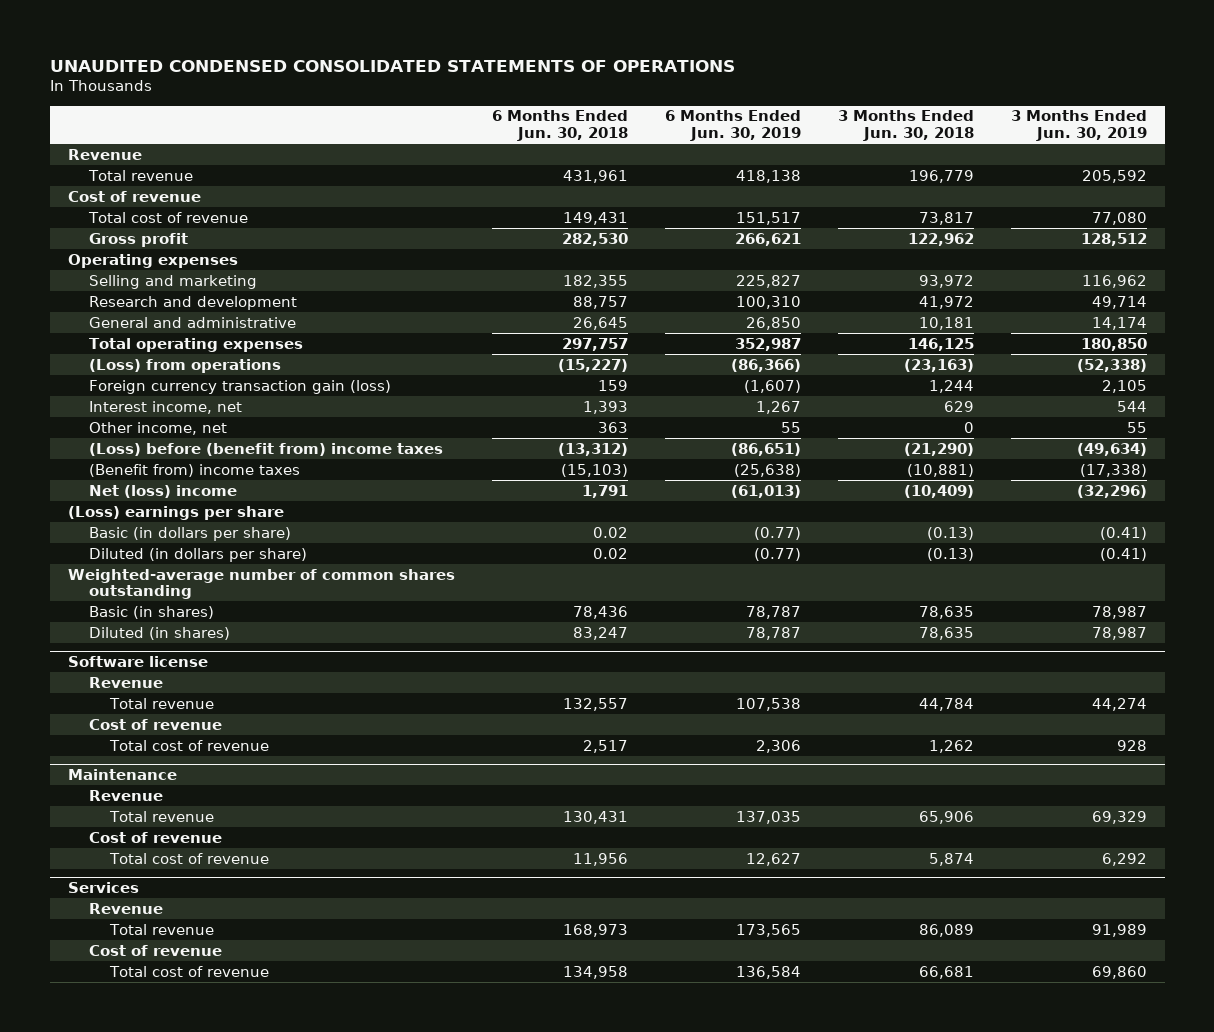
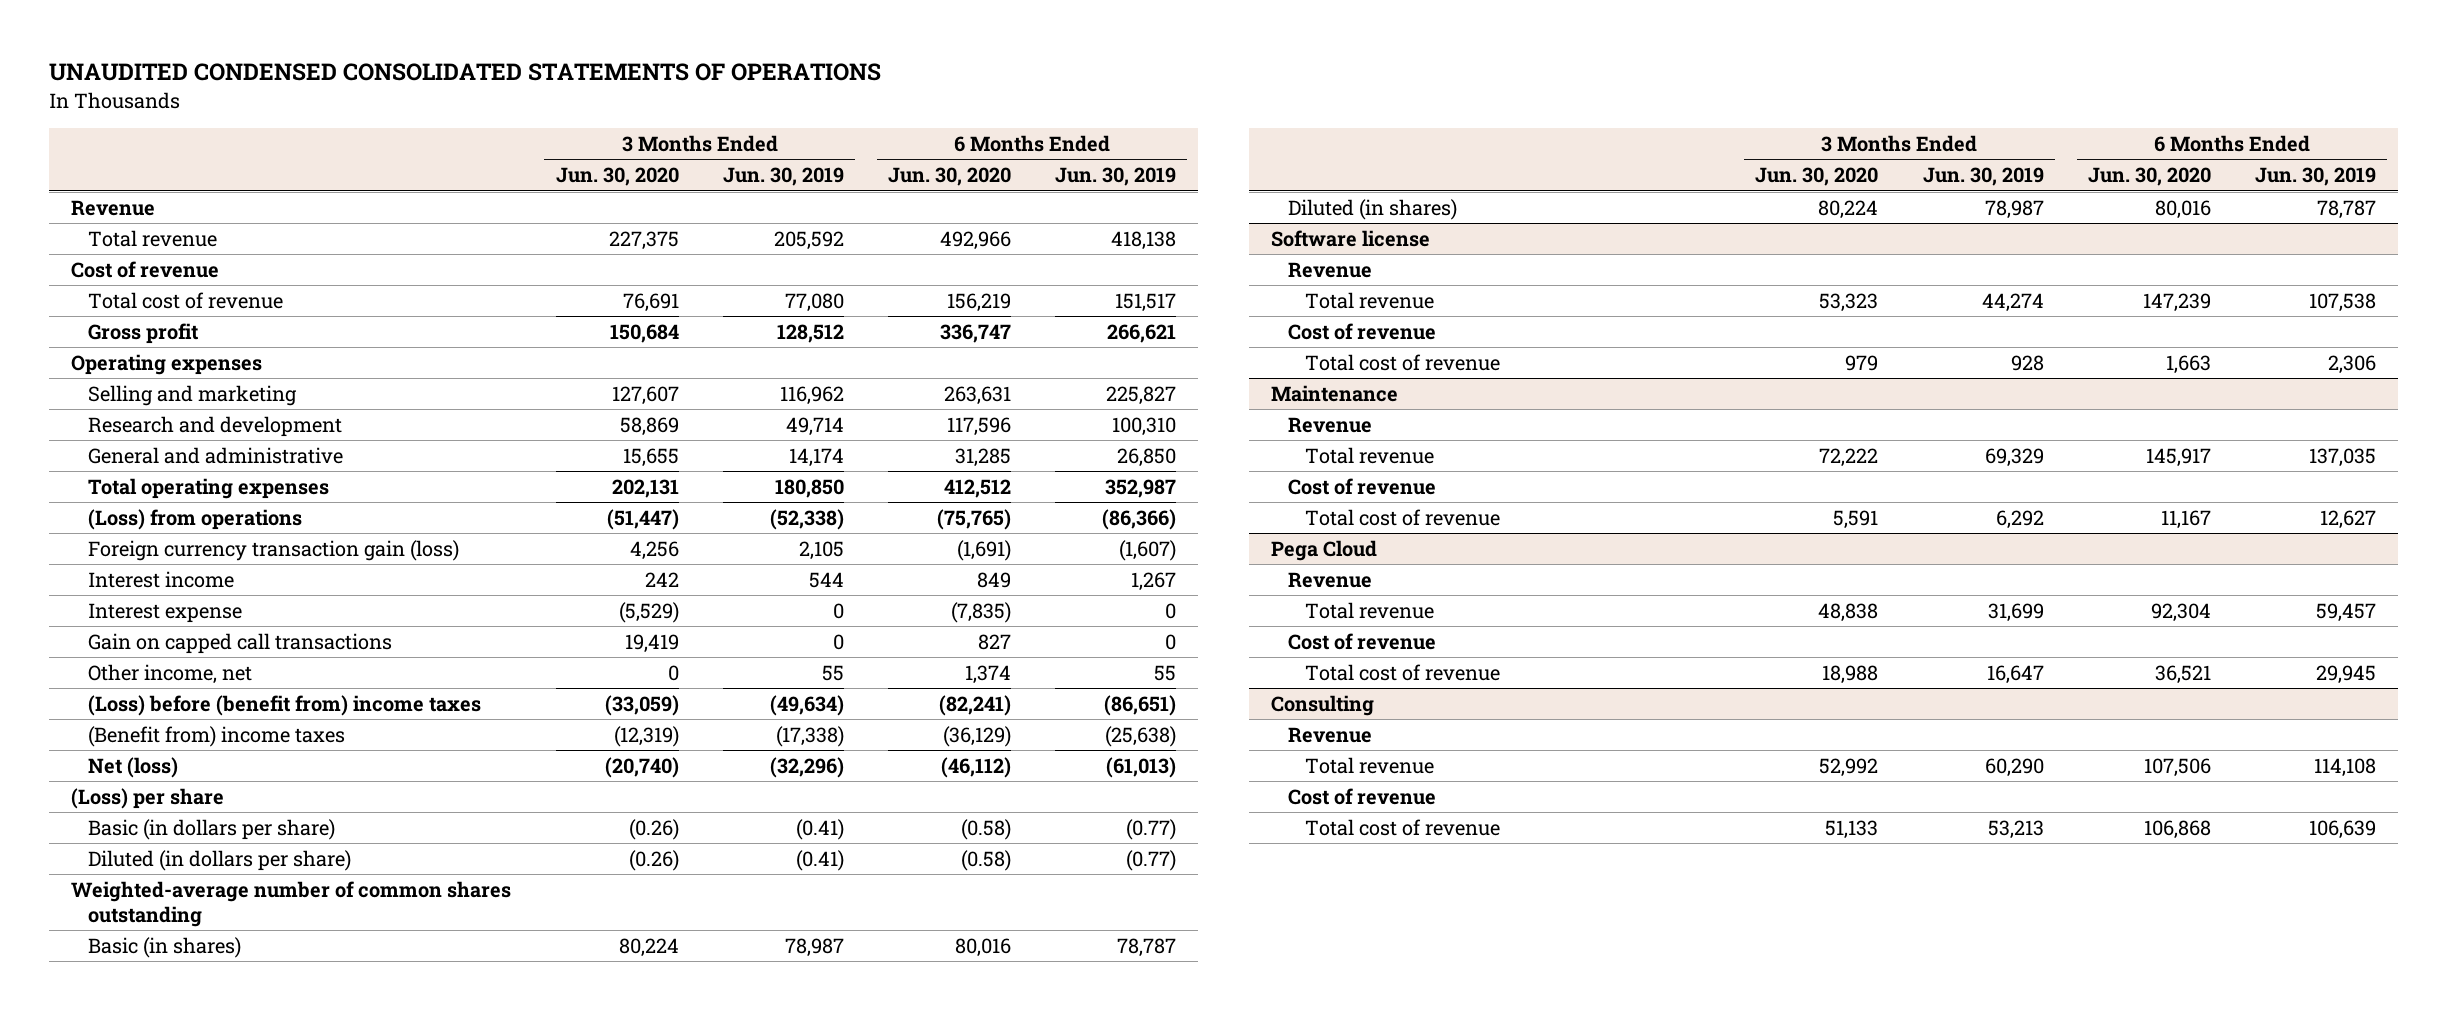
[491,110,628,141] 6 Months Ended Jun. 30, 2018 -> none
[837,110,974,141] 3 Months Ended Jun. 30, 2018 -> none
none -> [555,167,679,187] Jun. 30, 2020
none -> [888,167,1012,187] Jun. 30, 2020
[89,400,243,414] Interest income, net -> [88,570,235,588] Interest income
none -> [88,602,243,623] Interest expense
none -> [88,632,393,654] Gain on capped call transactions
[89,484,238,498] Net (loss) income -> [88,756,179,778] Net (loss)
[67,505,284,520] (Loss) earnings per share -> [71,787,225,809] (Loss) per share
[67,881,139,893] Services -> none
none -> [1271,539,1378,561] Pega Cloud
[735,923,801,937] 173,565 -> [2316,602,2377,622] 59,457
[1091,923,1147,937] 91,989 -> [1987,602,2044,622] 31,699
[735,965,801,979] 136,584 -> [2316,664,2377,684] 29,945
[1091,965,1147,979] 69,860 -> [1986,664,2044,684] 16,647
none -> [1271,694,1375,716] Consulting
none -> [1288,726,1373,743] Revenue
none -> [1305,756,1435,774] Total revenue
none -> [1288,787,1437,805] Cost of revenue
none -> [1305,818,1501,836] Total cost of revenue

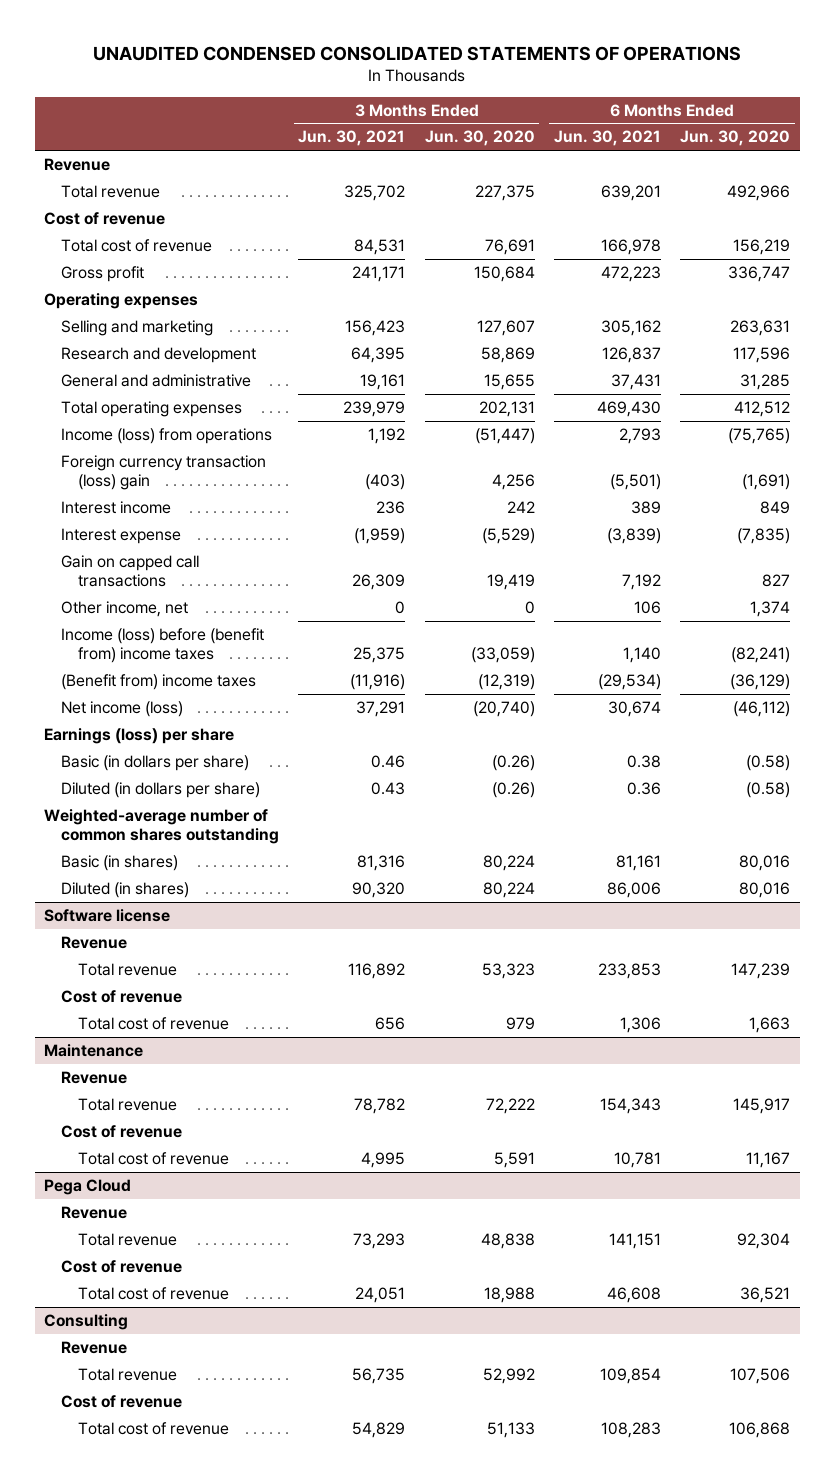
[722,167,844,187] Jun. 30, 2019 -> none
[1055,167,1177,187] Jun. 30, 2019 -> none
none -> [298,130,406,147] Jun. 30, 2021
none -> [553,130,661,147] Jun. 30, 2021
[88,508,303,530] (Loss) from operations -> [61,427,273,444] Income (loss) from operations
[88,539,460,561] Foreign currency transaction gain (loss) -> [61,454,267,491] Foreign currency transaction (loss) gain
[88,694,482,716] (Loss) before (benefit from) income taxes -> [61,627,265,664] Income (loss) before (benefit from) income taxes
[88,756,179,778] Net (loss) -> [61,700,184,717] Net income (loss)
[71,787,225,809] (Loss) per share -> [44,727,235,744] Earnings (loss) per share

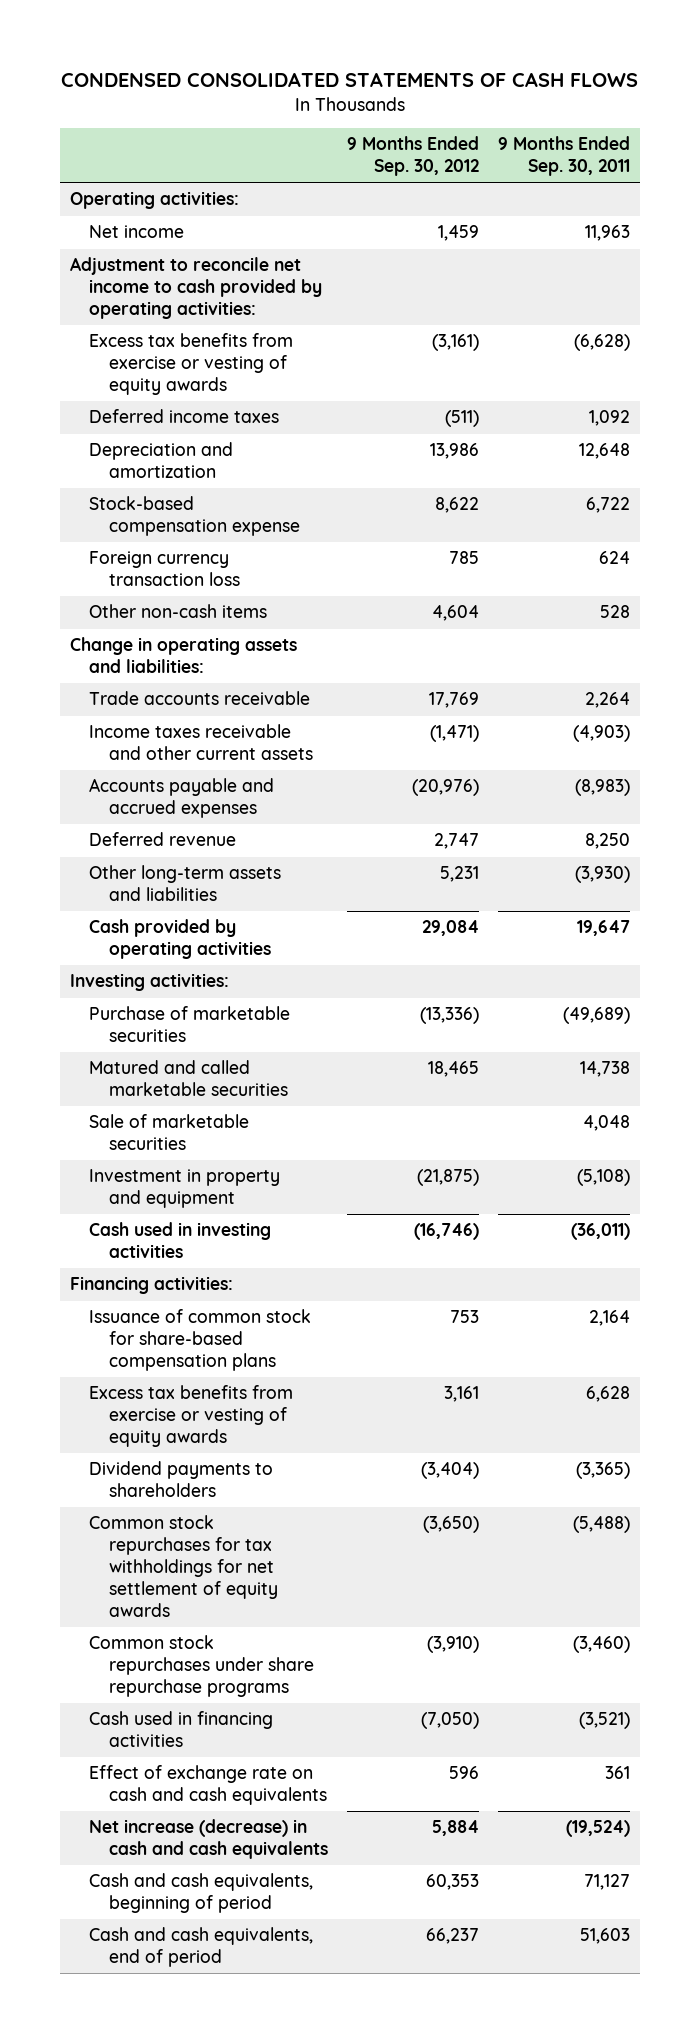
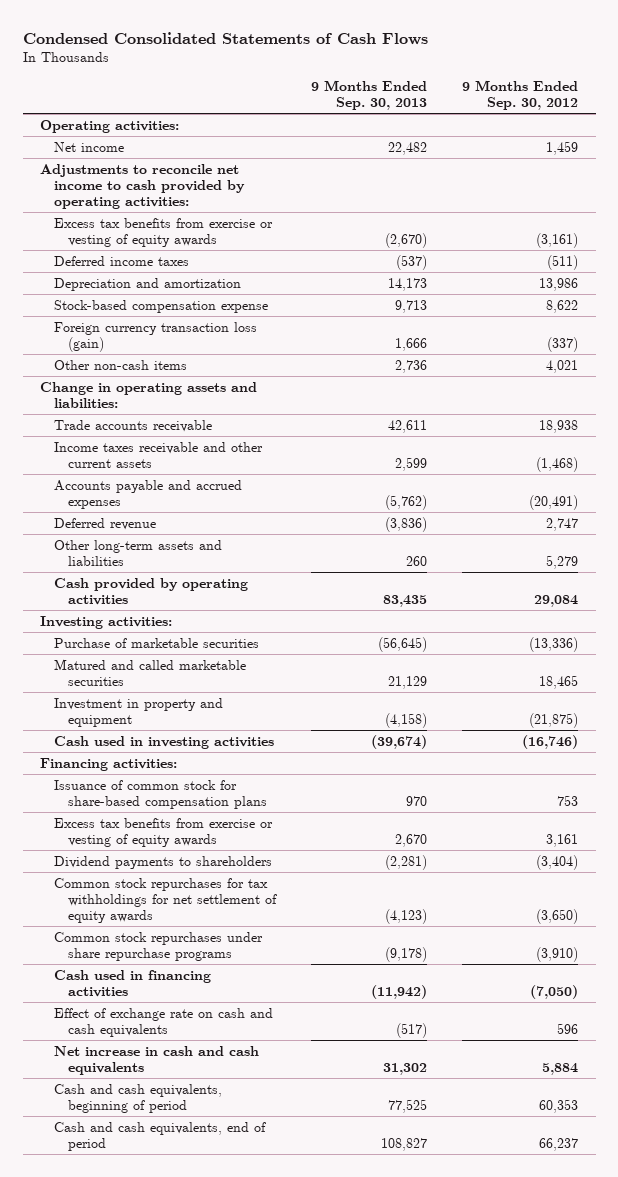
[60,72,638,88] CONDENSED CONSOLIDATED STATEMENTS OF CASH FLOWS -> [22,31,428,45] Condensed Consolidated Statements of Cash Flows
[498,136,631,177] 9 Months Ended Sep. 30, 2011 -> none
none -> [310,79,427,110] 9 Months Ended Sep. 30, 2013
[69,257,323,320] Adjustment to reconcile net income to cash provided by operating activities: -> [40,163,246,210] Adjustments to reconcile net income to cash provided by operating activities:
[89,551,240,587] Foreign currency transaction loss -> [54,321,258,352] Foreign currency transaction loss (gain)
[448,551,479,565] 785 -> [547,336,579,352] (337)
[431,605,479,622] 4,604 -> [546,359,579,373] 4,021
[428,692,479,709] 17,769 -> [539,419,579,433] 18,938
[429,725,479,743] (1,471) -> [536,456,579,472] (1,468)
[411,779,479,797] (20,976) -> [529,494,579,510] (20,491)
[439,866,479,883] 5,231 -> [546,554,579,569] 5,279
[89,1114,250,1151] Sale of marketable securities -> none
[89,1819,328,1860] Net increase (decrease) in cash and cash equivalents -> [54,1045,260,1075] Net increase in cash and cash equivalents

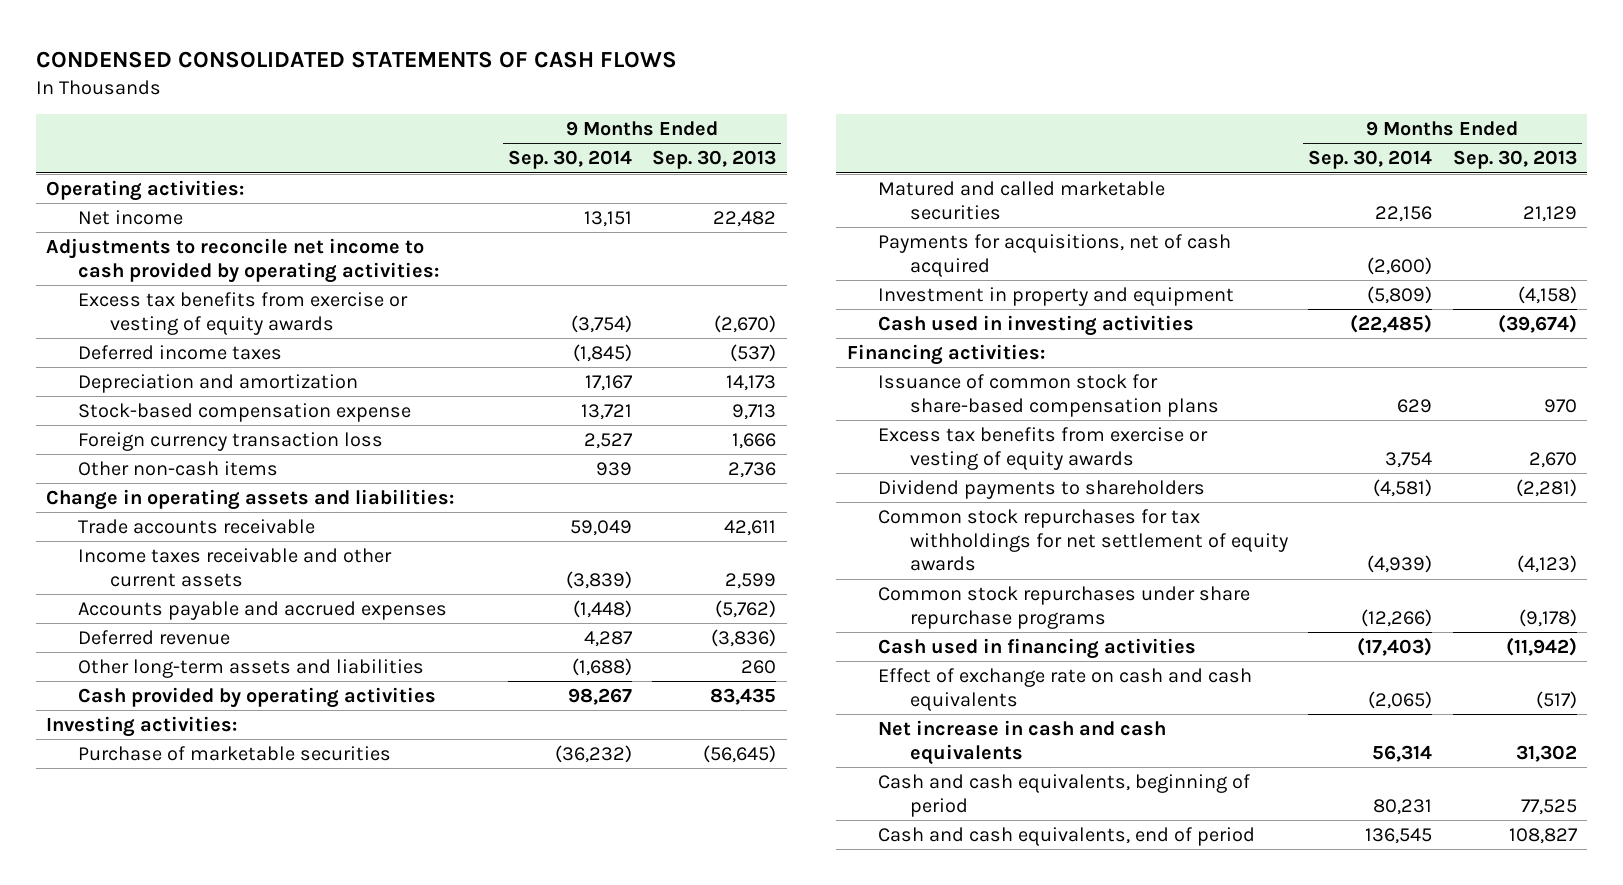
[22,31,428,45] Condensed Consolidated Statements of Cash Flows -> [36,51,678,69] CONDENSED CONSOLIDATED STATEMENTS OF CASH FLOWS
[462,79,579,110] 9 Months Ended Sep. 30, 2012 -> none
none -> [507,150,632,170] Sep. 30, 2014
[54,321,258,352] Foreign currency transaction loss (gain) -> [77,431,383,451] Foreign currency transaction loss
none -> [878,233,1232,277] Payments for acquisitions, net of cash acquired

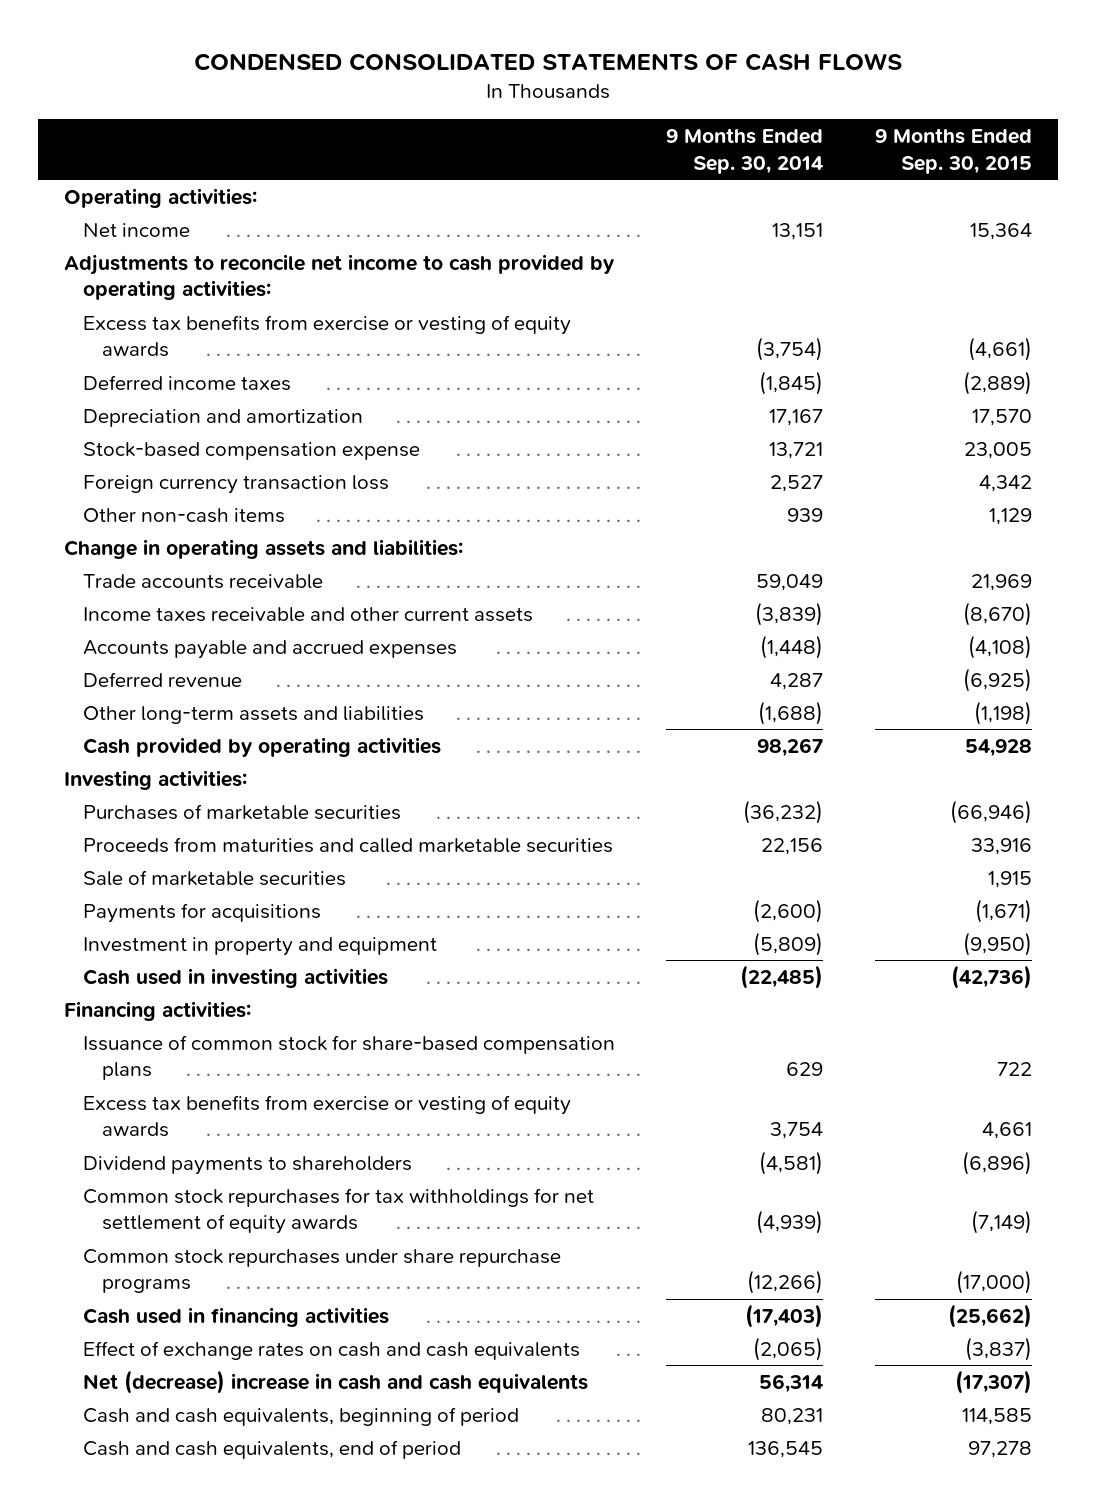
[652,150,777,170] Sep. 30, 2013 -> none
none -> [874,127,1032,174] 9 Months Ended Sep. 30, 2015
[77,745,391,761] Purchase of marketable securities -> [82,803,401,820] Purchases of marketable securities
[878,180,1166,220] Matured and called marketable securities -> [82,836,613,853] Proceeds from maturities and called marketable securities
none -> [82,869,346,886] Sale of marketable securities
[878,233,1232,277] Payments for acquisitions, net of cash acquired -> [82,902,321,923] Payments for acquisitions
[878,667,1253,711] Effect of exchange rate on cash and cash equivalents -> [82,1340,580,1360] Effect of exchange rates on cash and cash equivalents
[878,719,1167,765] Net increase in cash and cash equivalents -> [82,1369,588,1394] Net (decrease) increase in cash and cash equivalents

